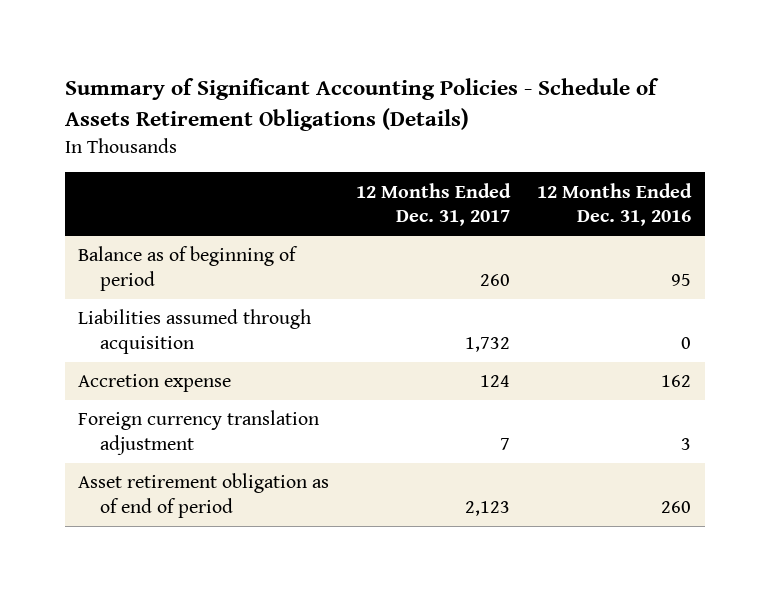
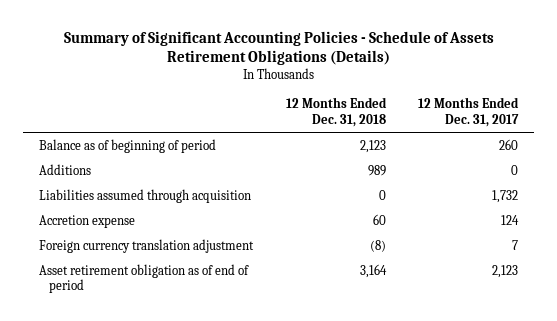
[537,182,693,227] 12 Months Ended Dec. 31, 2016 -> none
none -> [285,97,387,128] 12 Months Ended Dec. 31, 2018
none -> [39,163,92,175] Additions

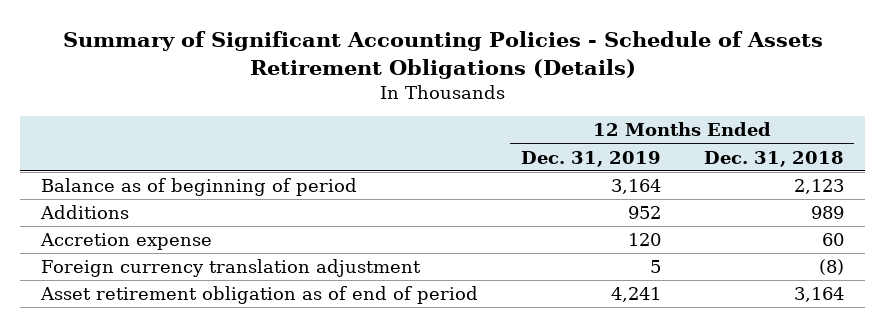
[417,97,519,128] 12 Months Ended Dec. 31, 2017 -> none
none -> [521,150,662,167] Dec. 31, 2019
[39,188,252,203] Liabilities assumed through acquisition -> none

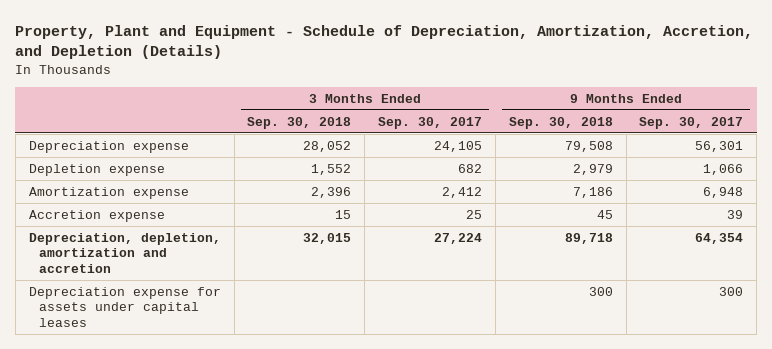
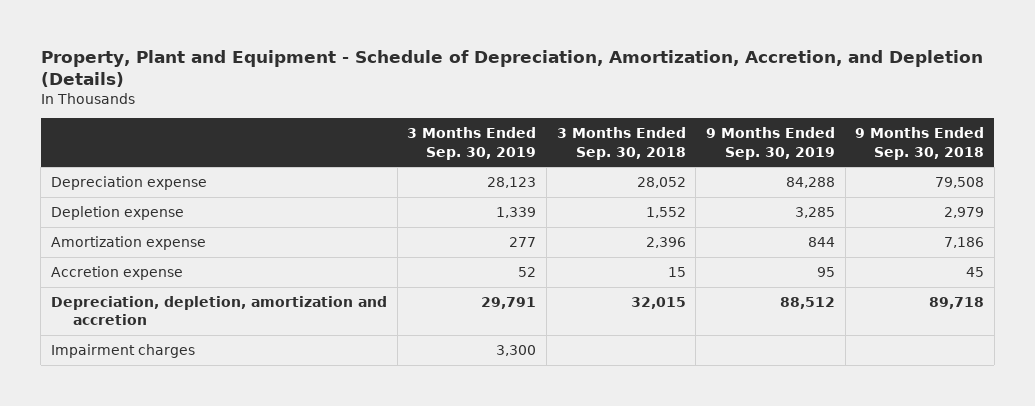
[378,116,483,129] Sep. 30, 2017 -> none
[639,116,744,129] Sep. 30, 2017 -> none
none -> [407,127,537,160] 3 Months Ended Sep. 30, 2019
none -> [705,127,835,160] 9 Months Ended Sep. 30, 2019
[28,286,221,328] Depreciation expense for assets under capital leases -> none
none -> [50,344,195,359] Impairment charges

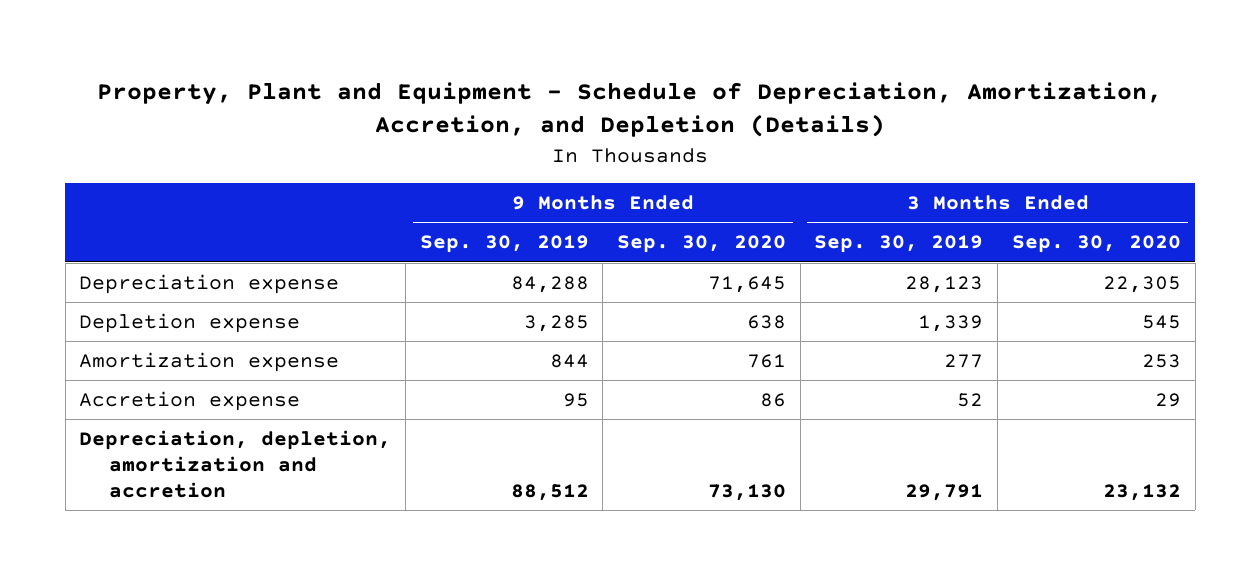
[556,127,686,160] 3 Months Ended Sep. 30, 2018 -> none
[855,127,985,160] 9 Months Ended Sep. 30, 2018 -> none
none -> [617,235,787,254] Sep. 30, 2020
none -> [1011,235,1181,254] Sep. 30, 2020
[50,344,195,359] Impairment charges -> none

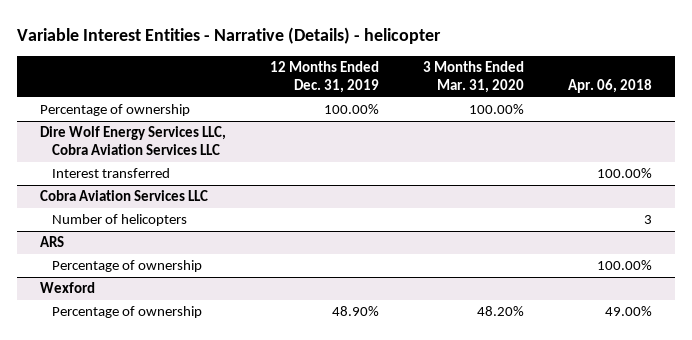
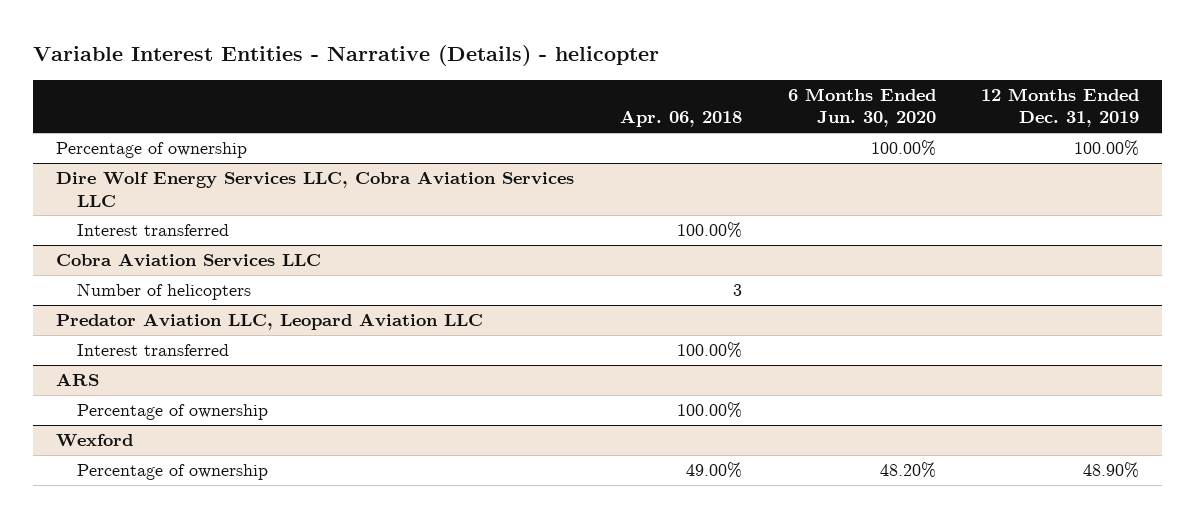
[423,61,525,94] 3 Months Ended Mar. 31, 2020 -> none
none -> [787,87,936,128] 6 Months Ended Jun. 30, 2020
none -> [55,313,483,331] Predator Aviation LLC, Leopard Aviation LLC
none -> [77,344,230,357] Interest transferred

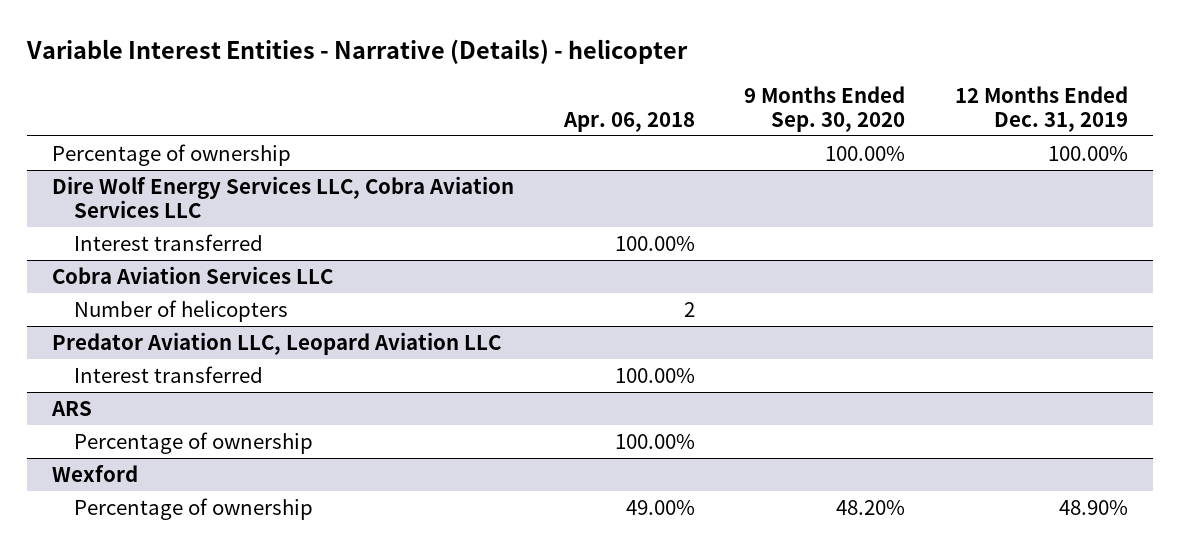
[787,87,936,128] 6 Months Ended Jun. 30, 2020 -> none
none -> [744,85,906,132] 9 Months Ended Sep. 30, 2020
[732,284,742,297] 3 -> [683,301,695,317] 2

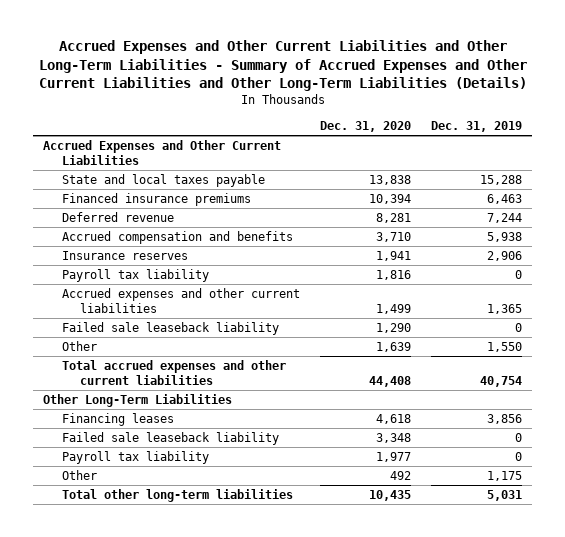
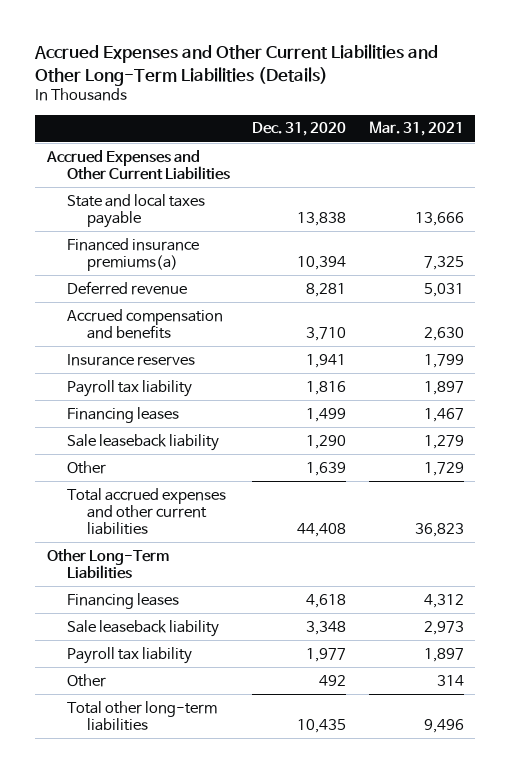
[38,40,527,92] Accrued Expenses and Other Current Liabilities and Other Long-Term Liabilities - Summary of Accrued Expenses and Other Current Liabilities and Other Long-Term Liabilities (Details) -> [34,44,439,86] Accrued Expenses and Other Current Liabilities and Other Long-Term Liabilities (Details)
[431,120,523,132] Dec. 31, 2019 -> none
none -> [368,121,464,137] Mar. 31, 2021
[61,192,251,206] Financed insurance premiums -> [66,237,199,271] Financed insurance premiums(a)
[61,287,300,313] Accrued expenses and other current liabilities -> [66,406,179,423] Financing leases
[61,321,279,335] Failed sale leaseback liability -> [66,433,219,451] Sale leaseback liability
[61,431,279,445] Failed sale leaseback liability -> [66,619,219,637] Sale leaseback liability

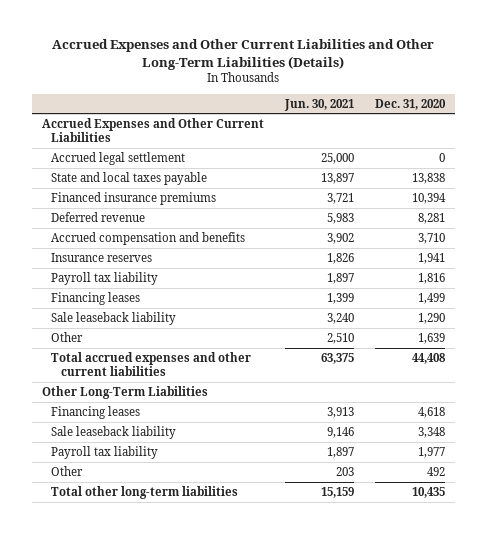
[368,121,464,137] Mar. 31, 2021 -> none
none -> [283,98,354,111] Jun. 30, 2021
none -> [51,151,186,165] Accrued legal settlement
[66,237,199,271] Financed insurance premiums(a) -> [51,191,217,205] Financed insurance premiums

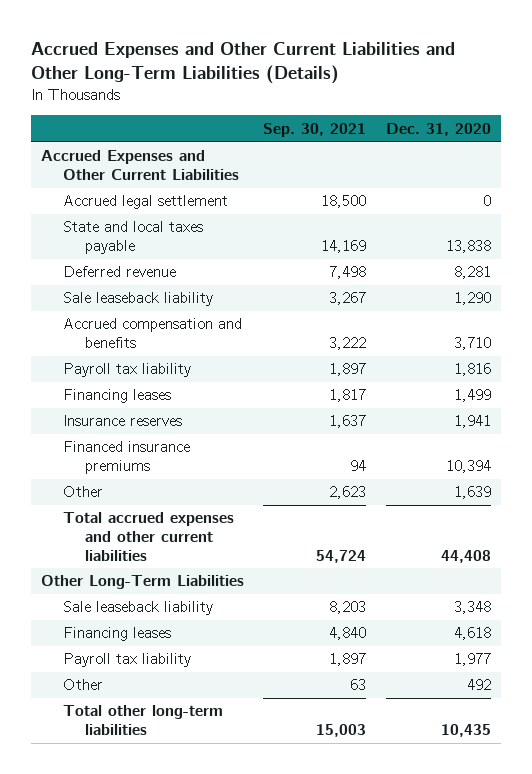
[283,98,354,111] Jun. 30, 2021 -> none
none -> [263,122,367,137] Sep. 30, 2021
[51,311,177,325] Sale leaseback liability -> [62,292,213,307] Sale leaseback liability
[51,252,153,262] Insurance reserves -> [62,415,182,427] Insurance reserves
[51,191,217,205] Financed insurance premiums -> [62,441,190,474] Financed insurance premiums
[51,405,141,419] Financing leases -> [62,627,171,642] Financing leases

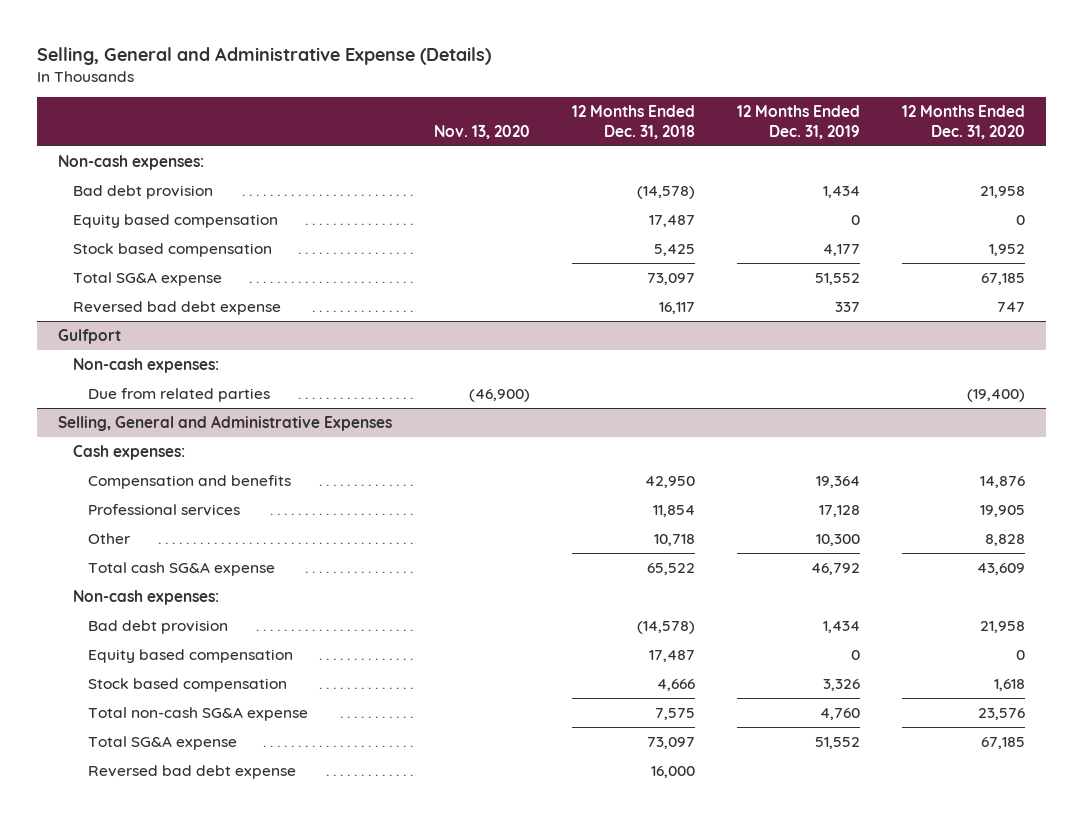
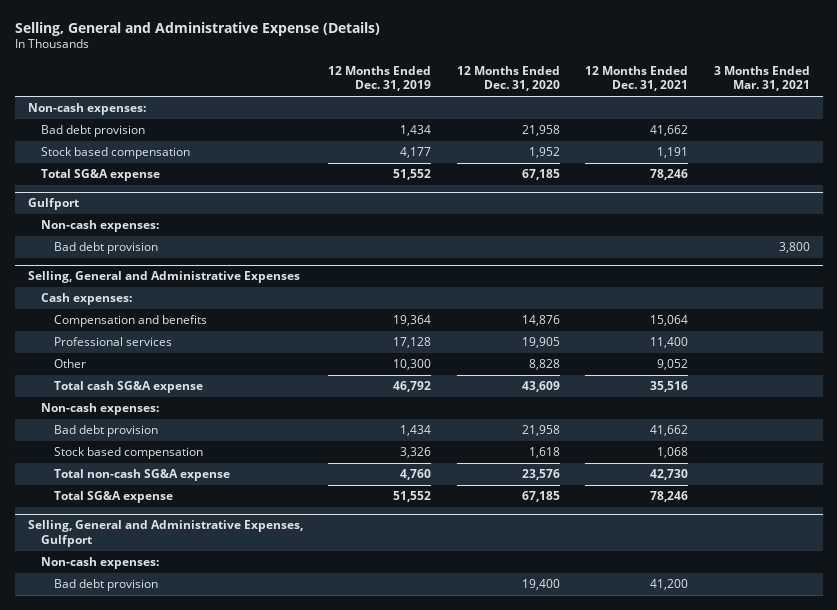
[433,124,530,139] Nov. 13, 2020 -> none
[571,105,695,139] 12 Months Ended Dec. 31, 2018 -> none
none -> [585,65,689,92] 12 Months Ended Dec. 31, 2021
none -> [713,65,810,92] 3 Months Ended Mar. 31, 2021
[72,214,278,229] Equity based compensation -> none
[72,301,281,316] Reversed bad debt expense -> none
[88,388,271,403] Due from related parties -> none
none -> [53,241,158,254] Bad debt provision
[88,649,294,664] Equity based compensation -> none
[88,765,297,780] Reversed bad debt expense -> none
none -> [27,520,303,547] Selling, General and Administrative Expenses, Gulfport
none -> [40,556,159,569] Non-cash expenses:
none -> [53,578,158,591] Bad debt provision

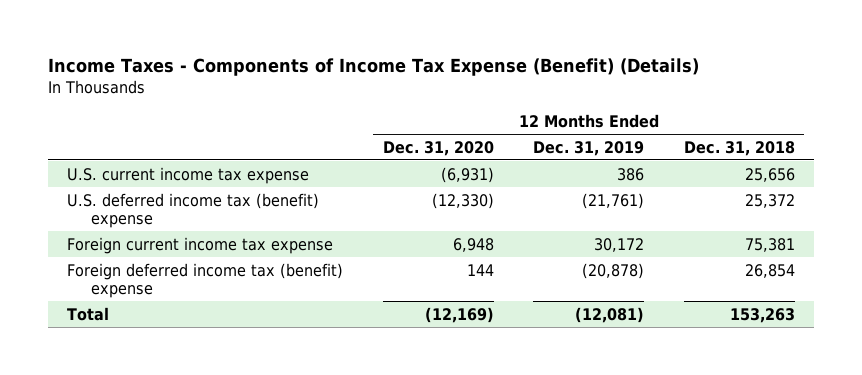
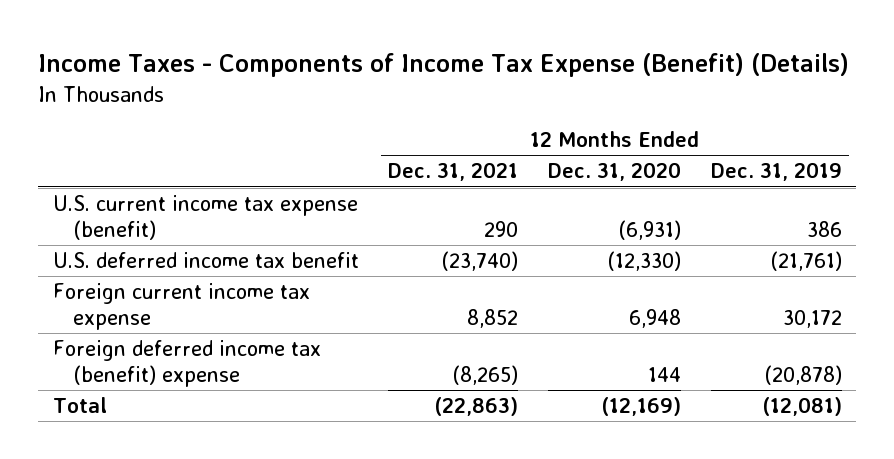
[683,140,795,156] Dec. 31, 2018 -> none
none -> [388,162,519,182] Dec. 31, 2021
[67,166,310,184] U.S. current income tax expense -> [52,195,358,240] U.S. current income tax expense (benefit)
[67,192,320,229] U.S. deferred income tax (benefit) expense -> [52,252,359,269] U.S. deferred income tax benefit

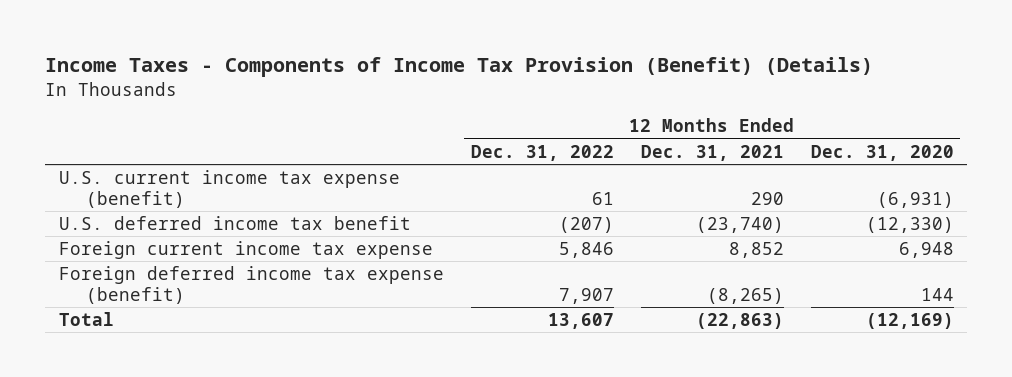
[37,53,849,78] Income Taxes - Components of Income Tax Expense (Benefit) (Details) -> [45,57,874,78] Income Taxes - Components of Income Tax Provision (Benefit) (Details)
[710,162,842,182] Dec. 31, 2019 -> none
none -> [470,144,614,161] Dec. 31, 2022
[52,340,321,387] Foreign deferred income tax (benefit) expense -> [58,266,444,304] Foreign deferred income tax expense (benefit)

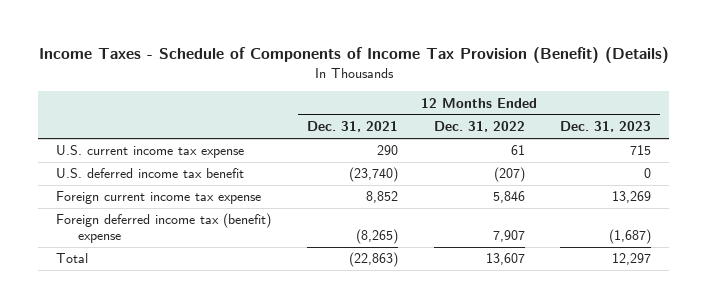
[45,57,874,78] Income Taxes - Components of Income Tax Provision (Benefit) (Details) -> [38,47,669,64] Income Taxes - Schedule of Components of Income Tax Provision (Benefit) (Details)
[810,144,954,161] Dec. 31, 2020 -> none
none -> [560,121,652,133] Dec. 31, 2023
[58,170,400,208] U.S. current income tax expense (benefit) -> [56,145,245,159] U.S. current income tax expense
[58,266,444,304] Foreign deferred income tax expense (benefit) -> [56,213,272,244] Foreign deferred income tax (benefit) expense

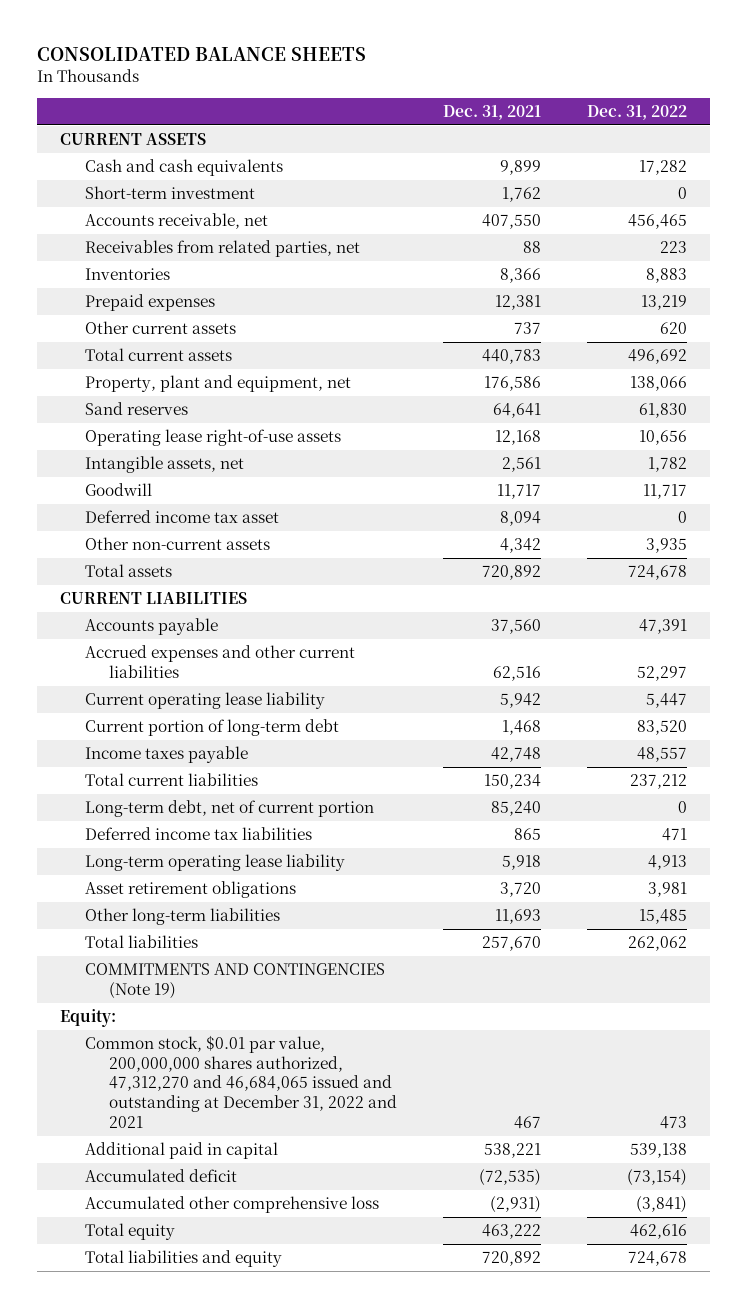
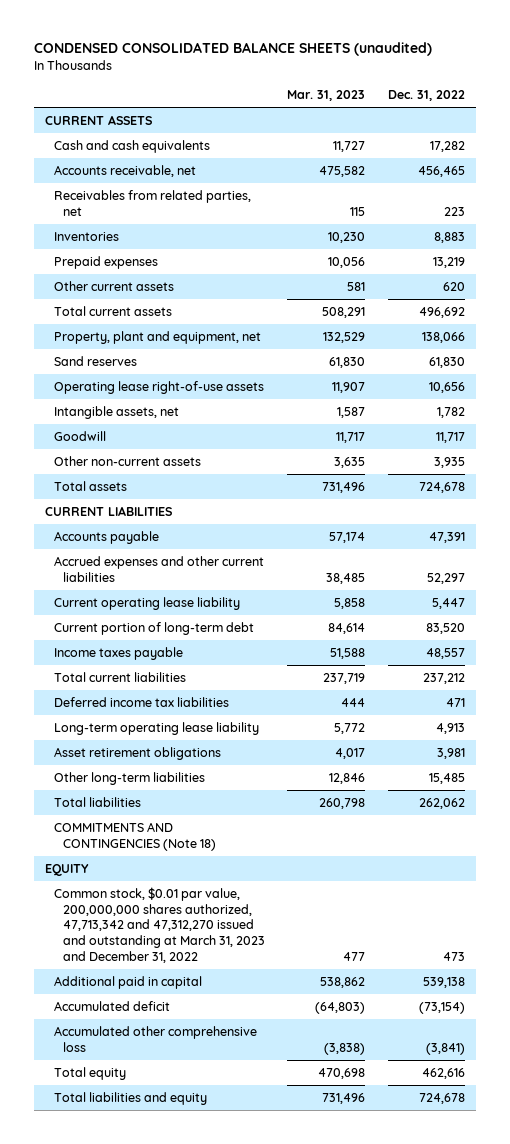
[37,47,367,62] CONSOLIDATED BALANCE SHEETS -> [34,42,433,57] CONDENSED CONSOLIDATED BALANCE SHEETS (unaudited)
[443,104,542,120] Dec. 31, 2021 -> none
none -> [287,90,366,102] Mar. 31, 2023
[84,186,255,200] Short-term investment -> none
[84,510,279,524] Deferred income tax asset -> none
[84,800,374,818] Long-term debt, net of current portion -> none
[84,963,385,999] COMMITMENTS AND CONTINGENCIES (Note 19) -> [54,821,216,851] COMMITMENTS AND CONTINGENCIES (Note 18)
[60,1009,117,1028] Equity: -> [45,863,90,876] EQUITY
[84,1035,398,1128] Common stock, $0.01 par value, 200,000,000 shares authorized, 47,312,270 and 46,684,065 issued and outstanding at December 31, 2022 and 2021 -> [54,886,265,963] Common stock, $0.01 par value, 200,000,000 shares authorized, 47,713,342 and 47,312,270 issued and outstanding at March 31, 2023 and December 31, 2022

